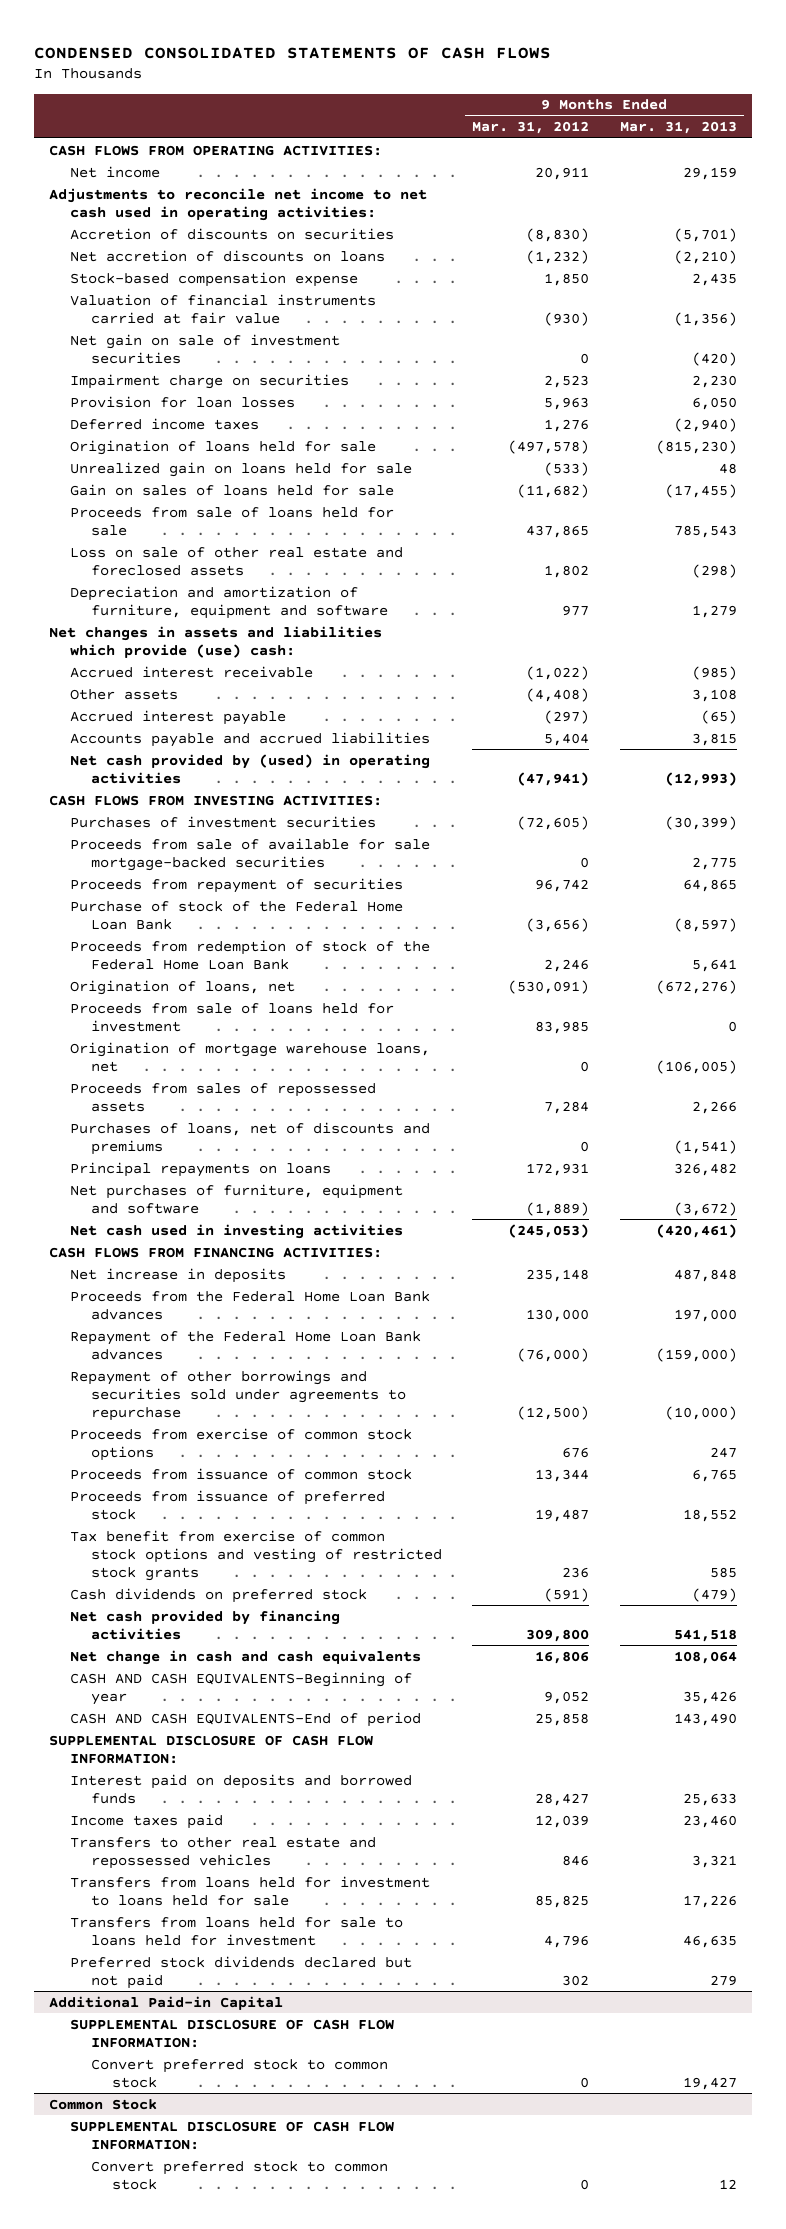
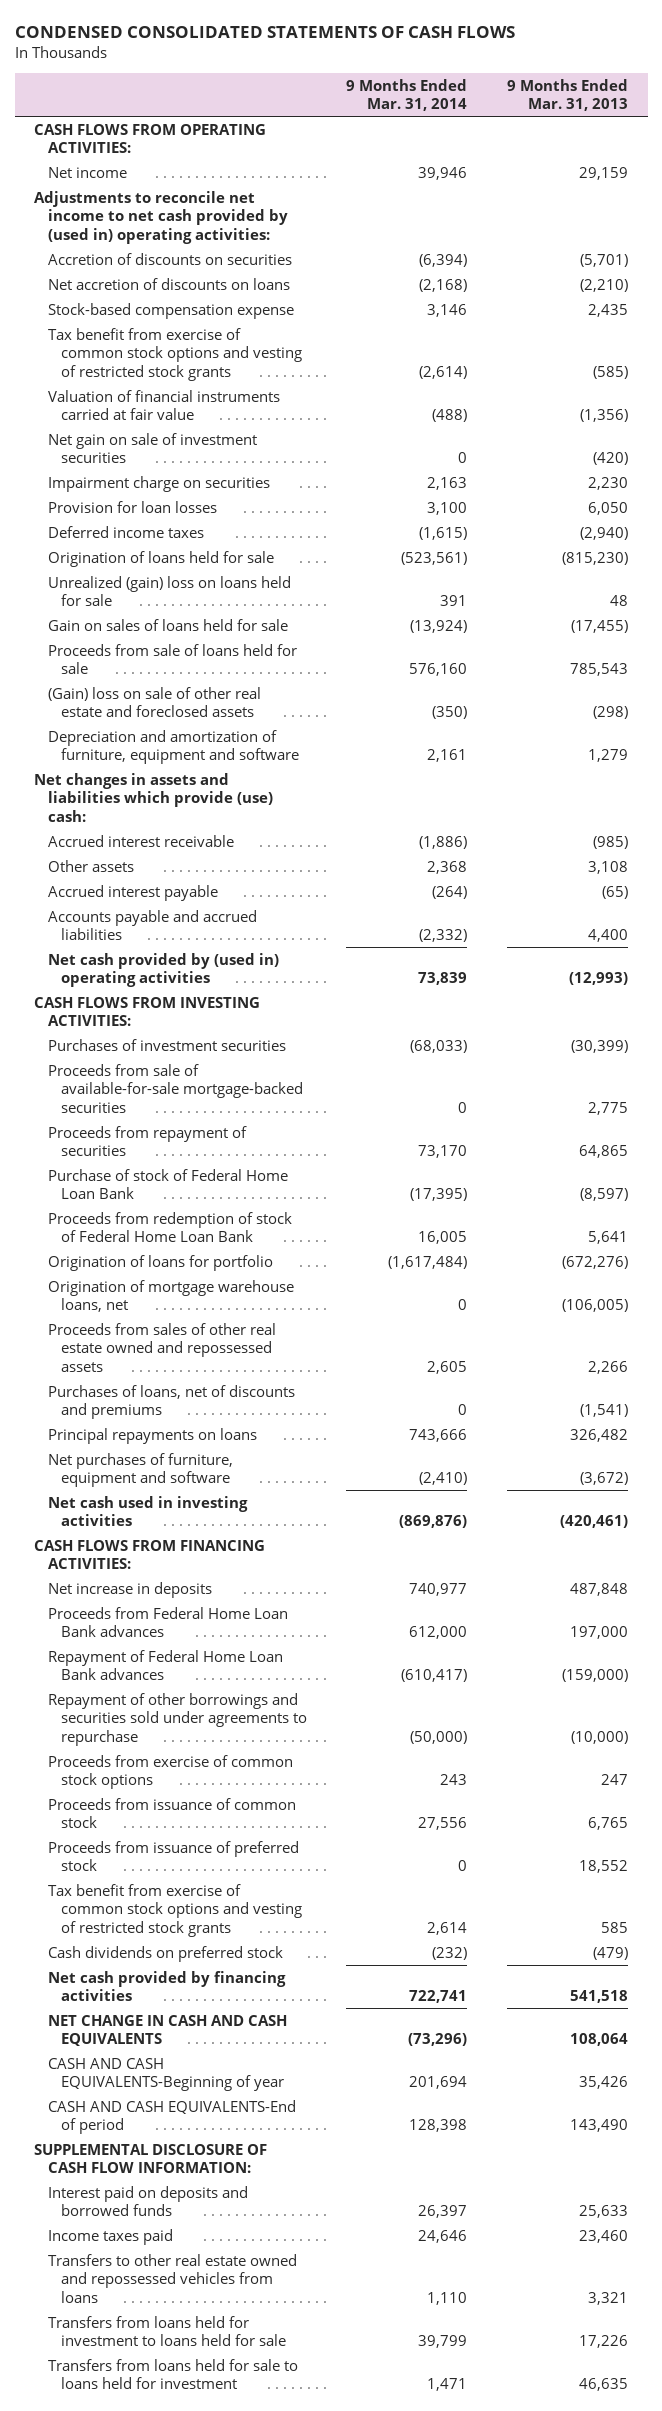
[472,121,590,135] Mar. 31, 2012 -> none
none -> [346,78,468,112] 9 Months Ended Mar. 31, 2014
[49,187,428,221] Adjustments to reconcile net income to net cash used in operating activities: -> [34,190,288,244] Adjustments to reconcile net income to net cash provided by (used in) operating activities:
none -> [47,327,302,381] Tax benefit from exercise of common stock options and vesting of restricted stock grants
[69,461,412,477] Unrealized gain on loans held for sale -> [47,575,291,607] Unrealized (gain) loss on loans held for sale
[69,546,403,576] Loss on sale of other real estate and foreclosed assets -> [47,686,261,718] (Gain) loss on sale of other real estate and foreclosed assets
[691,732,737,746] 3,815 -> [588,929,629,943] 4,400
[69,753,430,784] Net cash provided by (used) in operating activities -> [47,952,279,988] Net cash provided by (used in) operating activities
[69,837,430,871] Proceeds from sale of available for sale mortgage-backed securities -> [47,1063,303,1113] Proceeds from sale of available-for-sale mortgage-backed securities
[69,1002,394,1032] Proceeds from sale of loans held for investment -> none
[69,900,403,930] Purchase of stock of the Federal Home Loan Bank -> [47,1168,288,1200] Purchase of stock of Federal Home Loan Bank
[69,939,430,970] Proceeds from redemption of stock of the Federal Home Loan Bank -> [47,1211,292,1243] Proceeds from redemption of stock of Federal Home Loan Bank
[69,979,295,995] Origination of loans, net -> [47,1254,273,1271] Origination of loans for portfolio
[69,1082,376,1112] Proceeds from sales of repossessed assets -> [47,1322,276,1372] Proceeds from sales of other real estate owned and repossessed assets
[69,1290,430,1320] Proceeds from the Federal Home Loan Bank advances -> [47,1606,288,1638] Proceeds from Federal Home Loan Bank advances
[69,1330,421,1360] Repayment of the Federal Home Loan Bank advances -> [47,1649,283,1681] Repayment of Federal Home Loan Bank advances
[69,1649,421,1665] Net change in cash and cash equivalents -> [47,2014,287,2047] NET CHANGE IN CASH AND CASH EQUIVALENTS
[69,1836,376,1869] Transfers to other real estate and repossessed vehicles -> [47,2253,297,2303] Transfers to other real estate owned and repossessed vehicles from loans
[69,1955,412,1989] Preferred stock dividends declared but not paid -> none
[49,1995,284,2010] Additional Paid-in Capital -> none
[69,2018,394,2048] SUPPLEMENTAL DISCLOSURE OF CASH FLOW INFORMATION: -> none
[90,2058,388,2088] Convert preferred stock to common stock -> none
[49,2098,158,2110] Common Stock -> none
[69,2120,394,2150] SUPPLEMENTAL DISCLOSURE OF CASH FLOW INFORMATION: -> none
[90,2160,388,2190] Convert preferred stock to common stock -> none

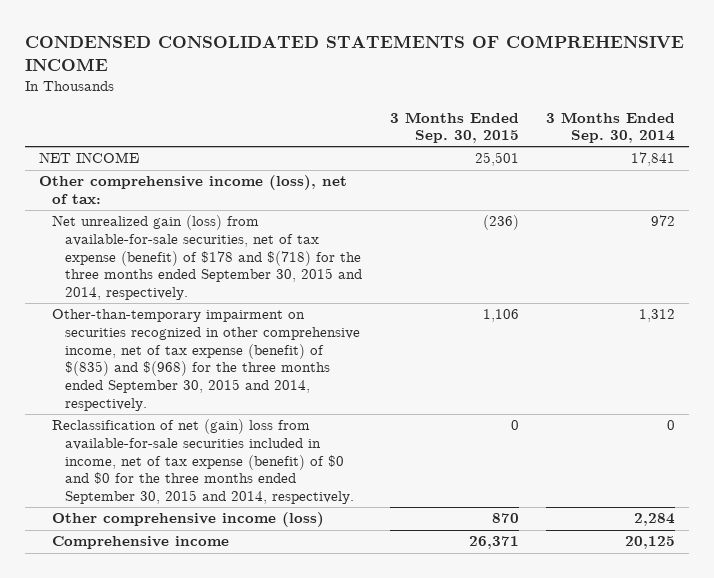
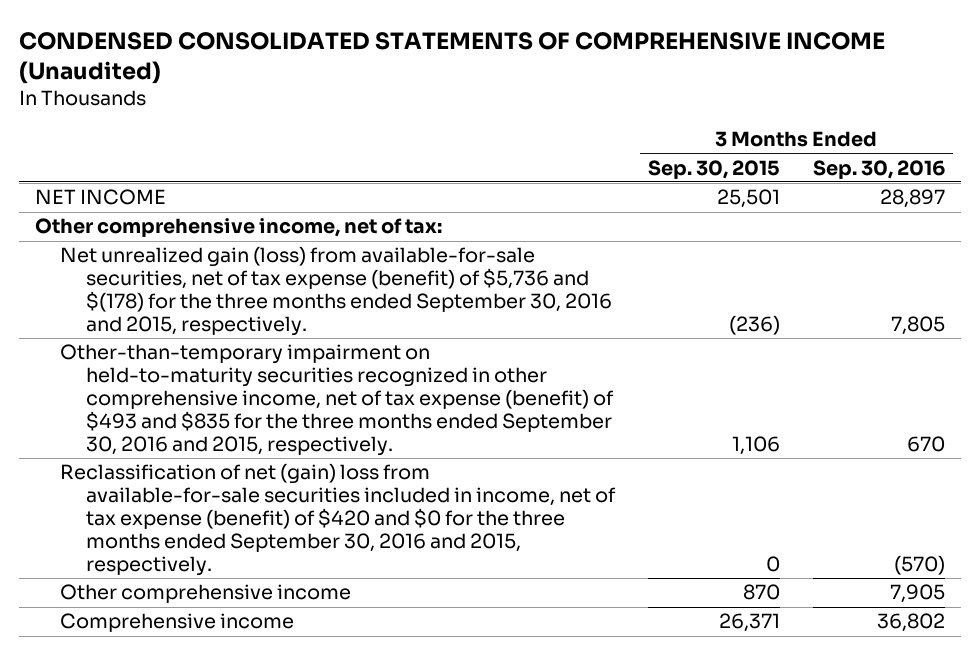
[25,35,685,72] CONDENSED CONSOLIDATED STATEMENTS OF COMPREHENSIVE INCOME -> [18,31,885,84] CONDENSED CONSOLIDATED STATEMENTS OF COMPREHENSIVE INCOME (Unaudited)
[546,111,676,144] 3 Months Ended Sep. 30, 2014 -> none
none -> [812,159,945,179] Sep. 30, 2016
[38,175,347,205] Other comprehensive income (loss), net of tax: -> [35,218,443,238] Other comprehensive income, net of tax:
[52,215,363,300] Net unrealized gain (loss) from available-for-sale securities, net of tax expense (benefit) of $178 and $(718) for the three months ended September 30, 2015 and 2014, respectively. -> [60,246,612,337] Net unrealized gain (loss) from available-for-sale securities, net of tax expense (benefit) of $5,736 and $(178) for the three months ended September 30, 2016 and 2015, respectively.
[52,309,361,411] Other-than-temporary impairment on securities recognized in other comprehensive income, net of tax expense (benefit) of $(835) and $(968) for the three months ended September 30, 2015 and 2014, respectively. -> [60,344,614,457] Other-than-temporary impairment on held-to-maturity securities recognized in other comprehensive income, net of tax expense (benefit) of $493 and $835 for the three months ended September 30, 2016 and 2015, respectively.
[52,419,355,504] Reclassification of net (gain) loss from available-for-sale securities included in income, net of tax expense (benefit) of $0 and $0 for the three months ended September 30, 2015 and 2014, respectively. -> [60,463,616,577] Reclassification of net (gain) loss from available-for-sale securities included in income, net of tax expense (benefit) of $420 and $0 for the three months ended September 30, 2016 and 2015, respectively.
[52,512,325,528] Other comprehensive income (loss) -> [60,584,352,604] Other comprehensive income

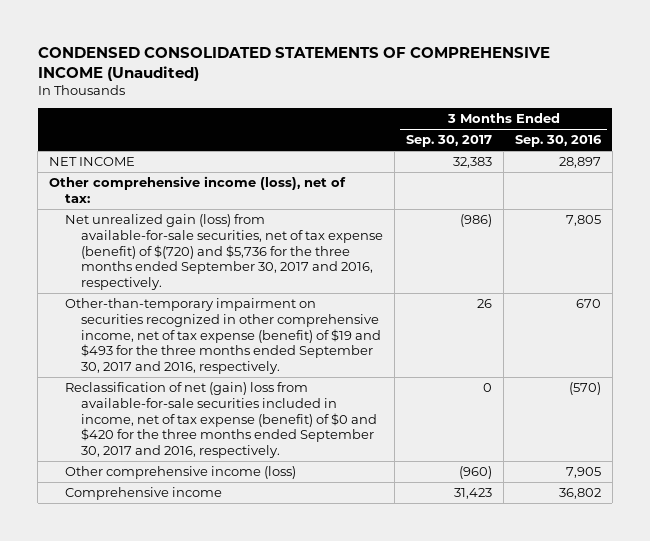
[647,159,780,179] Sep. 30, 2015 -> none
none -> [406,135,493,148] Sep. 30, 2017
[35,218,443,238] Other comprehensive income, net of tax: -> [49,176,347,203] Other comprehensive income (loss), net of tax:
[60,246,612,337] Net unrealized gain (loss) from available-for-sale securities, net of tax expense (benefit) of $5,736 and $(178) for the three months ended September 30, 2016 and 2015, respectively. -> [65,214,384,291] Net unrealized gain (loss) from available-for-sale securities, net of tax expense (benefit) of $(720) and $5,736 for the three months ended September 30, 2017 and 2016, respectively.
[60,344,614,457] Other-than-temporary impairment on held-to-maturity securities recognized in other comprehensive income, net of tax expense (benefit) of $493 and $835 for the three months ended September 30, 2016 and 2015, respectively. -> [65,298,382,375] Other-than-temporary impairment on securities recognized in other comprehensive income, net of tax expense (benefit) of $19 and $493 for the three months ended September 30, 2017 and 2016, respectively.
[60,463,616,577] Reclassification of net (gain) loss from available-for-sale securities included in income, net of tax expense (benefit) of $420 and $0 for the three months ended September 30, 2016 and 2015, respectively. -> [65,382,378,459] Reclassification of net (gain) loss from available-for-sale securities included in income, net of tax expense (benefit) of $0 and $420 for the three months ended September 30, 2017 and 2016, respectively.
[60,584,352,604] Other comprehensive income -> [65,466,297,480] Other comprehensive income (loss)

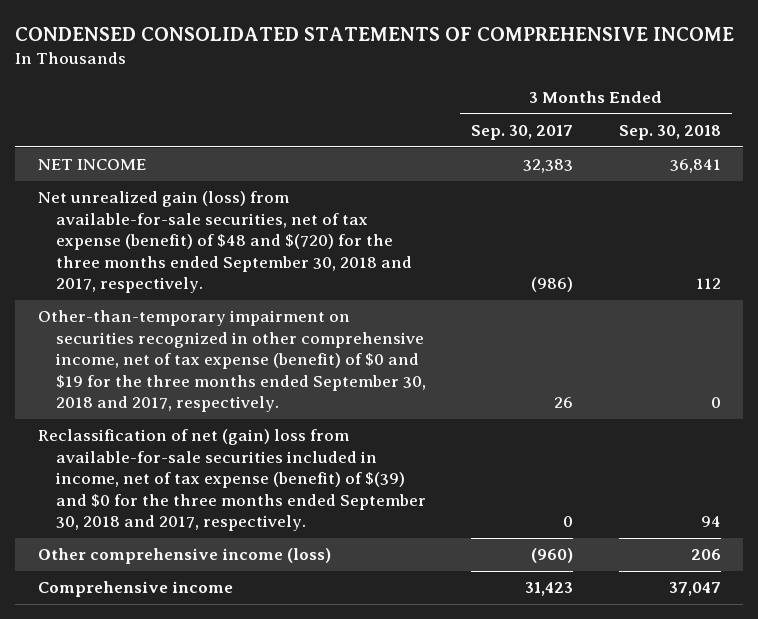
[37,46,550,81] CONDENSED CONSOLIDATED STATEMENTS OF COMPREHENSIVE INCOME (Unaudited) -> [15,27,735,42] CONDENSED CONSOLIDATED STATEMENTS OF COMPREHENSIVE INCOME
[515,135,603,148] Sep. 30, 2016 -> none
none -> [618,125,721,141] Sep. 30, 2018
[49,176,347,203] Other comprehensive income (loss), net of tax: -> none
[65,214,384,291] Net unrealized gain (loss) from available-for-sale securities, net of tax expense (benefit) of $(720) and $5,736 for the three months ended September 30, 2017 and 2016, respectively. -> [37,191,412,294] Net unrealized gain (loss) from available-for-sale securities, net of tax expense (benefit) of $48 and $(720) for the three months ended September 30, 2018 and 2017, respectively.
[65,298,382,375] Other-than-temporary impairment on securities recognized in other comprehensive income, net of tax expense (benefit) of $19 and $493 for the three months ended September 30, 2017 and 2016, respectively. -> [37,310,426,413] Other-than-temporary impairment on securities recognized in other comprehensive income, net of tax expense (benefit) of $0 and $19 for the three months ended September 30, 2018 and 2017, respectively.
[65,382,378,459] Reclassification of net (gain) loss from available-for-sale securities included in income, net of tax expense (benefit) of $0 and $420 for the three months ended September 30, 2017 and 2016, respectively. -> [37,429,426,532] Reclassification of net (gain) loss from available-for-sale securities included in income, net of tax expense (benefit) of $(39) and $0 for the three months ended September 30, 2018 and 2017, respectively.

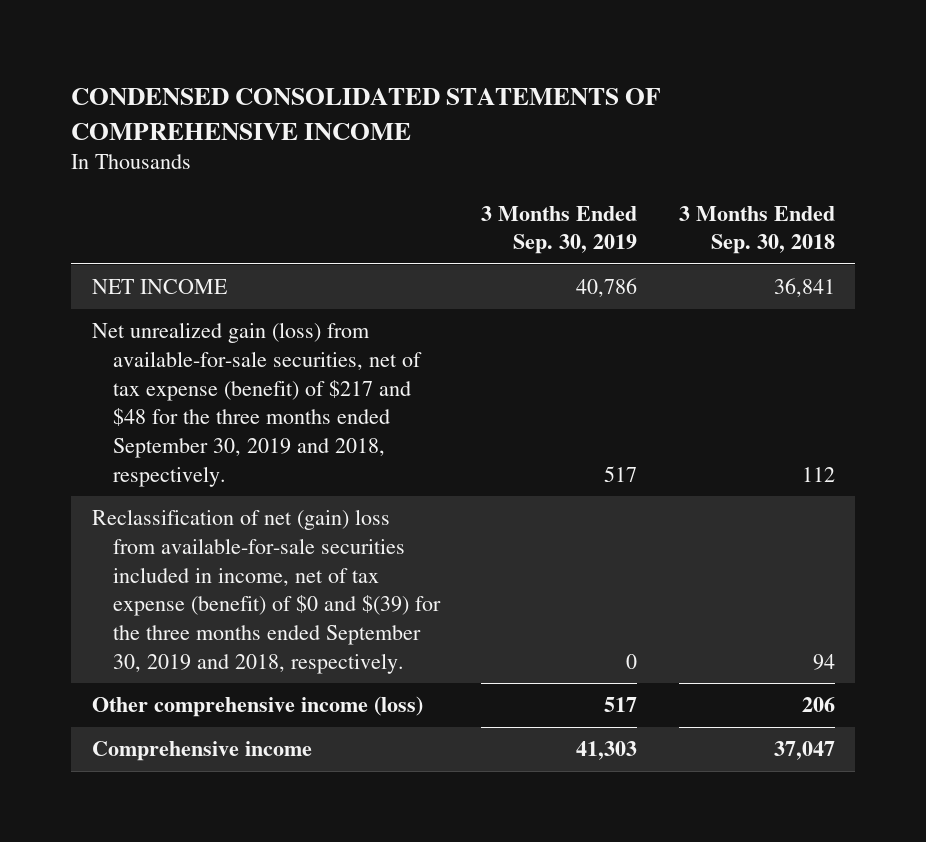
[471,125,574,141] Sep. 30, 2017 -> none
none -> [481,205,638,255] 3 Months Ended Sep. 30, 2019
[37,310,426,413] Other-than-temporary impairment on securities recognized in other comprehensive income, net of tax expense (benefit) of $0 and $19 for the three months ended September 30, 2018 and 2017, respectively. -> none
[37,191,412,294] Net unrealized gain (loss) from available-for-sale securities, net of tax expense (benefit) of $48 and $(720) for the three months ended September 30, 2018 and 2017, respectively. -> [91,322,422,487] Net unrealized gain (loss) from available-for-sale securities, net of tax expense (benefit) of $217 and $48 for the three months ended September 30, 2019 and 2018, respectively.
[37,429,426,532] Reclassification of net (gain) loss from available-for-sale securities included in income, net of tax expense (benefit) of $(39) and $0 for the three months ended September 30, 2018 and 2017, respectively. -> [91,509,441,674] Reclassification of net (gain) loss from available-for-sale securities included in income, net of tax expense (benefit) of $0 and $(39) for the three months ended September 30, 2019 and 2018, respectively.

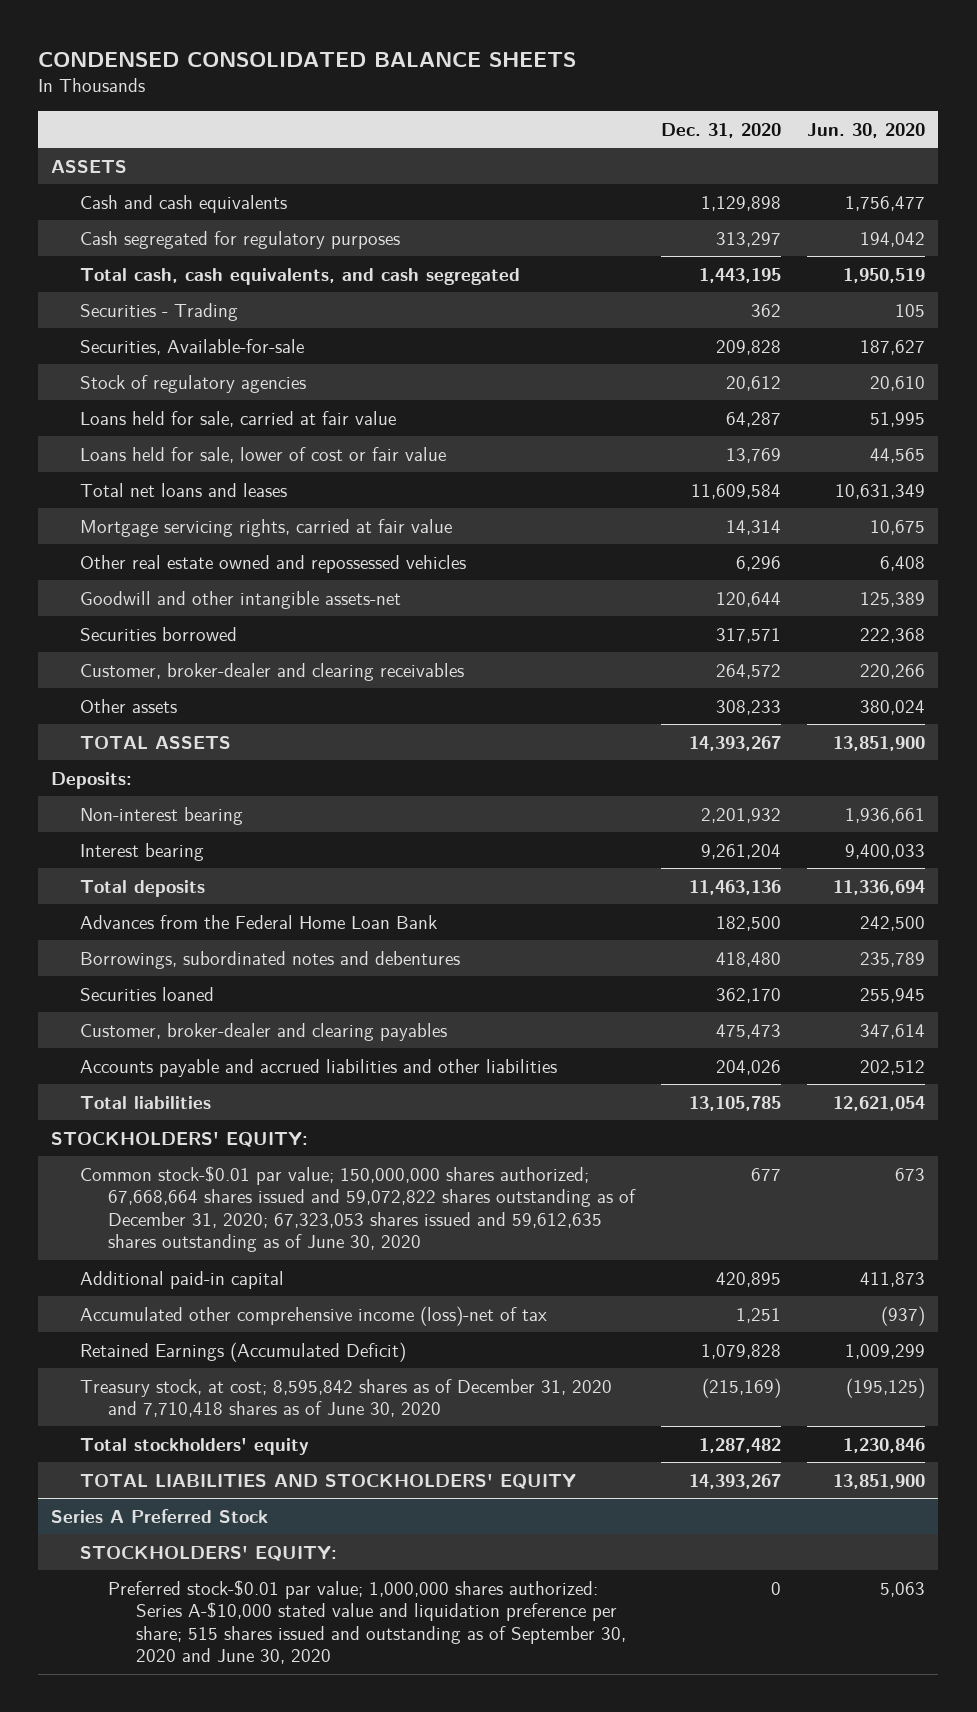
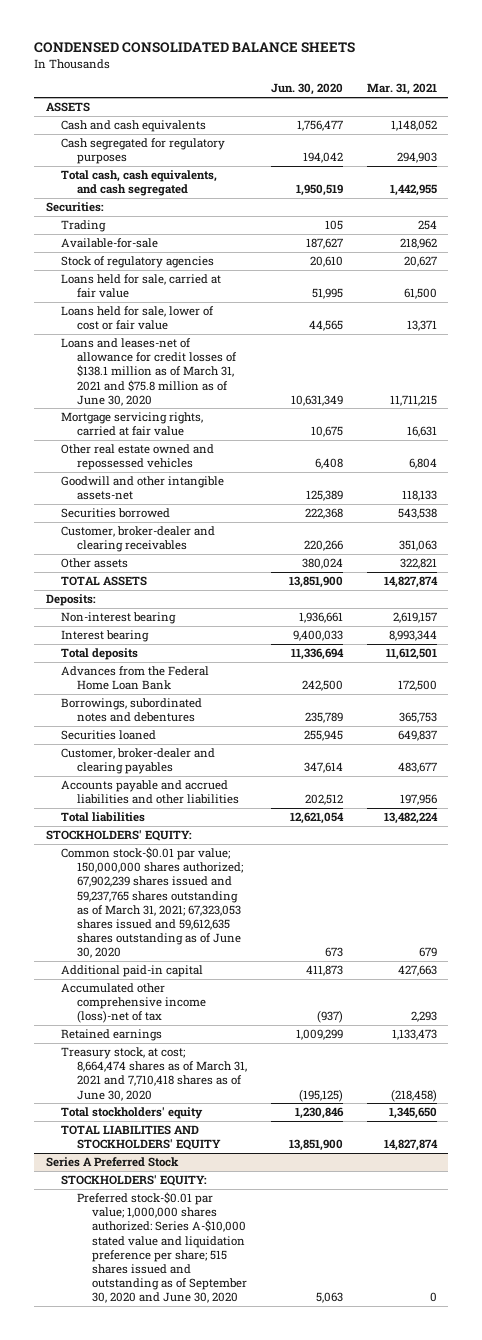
[661,122,782,138] Dec. 31, 2020 -> none
none -> [366,83,437,96] Mar. 31, 2021
none -> [45,202,104,213] Securities:
[79,302,238,321] Securities - Trading -> [61,220,107,233] Trading
[79,338,304,355] Securities, Available-for-sale -> [61,238,159,249] Available-for-sale
[79,482,287,497] Total net loans and leases -> [61,338,237,406] Loans and leases-net of allowance for credit losses of $138.1 million as of March 31, 2021 and $75.8 million as of June 30, 2020
[79,1165,637,1253] Common stock-$0.01 par value; 150,000,000 shares authorized; 67,668,664 shares issued and 59,072,822 shares outstanding as of December 31, 2020; 67,323,053 shares issued and 59,612,635 shares outstanding as of June 30, 2020 -> [61,847,243,959] Common stock-$0.01 par value; 150,000,000 shares authorized; 67,902,239 shares issued and 59,237,765 shares outstanding as of March 31, 2021; 67,323,053 shares issued and 59,612,635 shares outstanding as of June 30, 2020
[79,1341,406,1362] Retained Earnings (Accumulated Deficit) -> [61,1029,163,1042] Retained earnings
[79,1378,612,1418] Treasury stock, at cost; 8,595,842 shares as of December 31, 2020 and 7,710,418 shares as of June 30, 2020 -> [61,1047,247,1101] Treasury stock, at cost; 8,664,474 shares as of March 31, 2021 and 7,710,418 shares as of June 30, 2020

